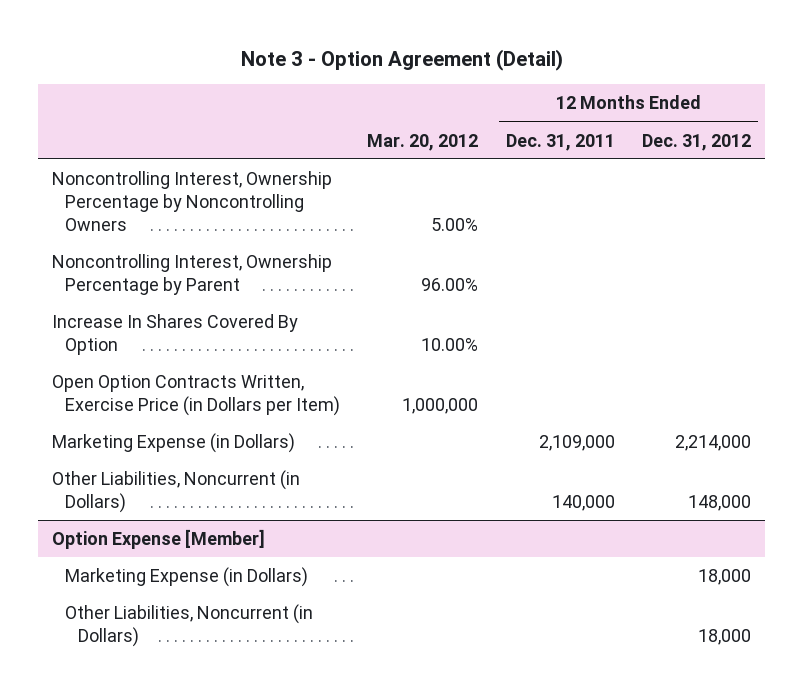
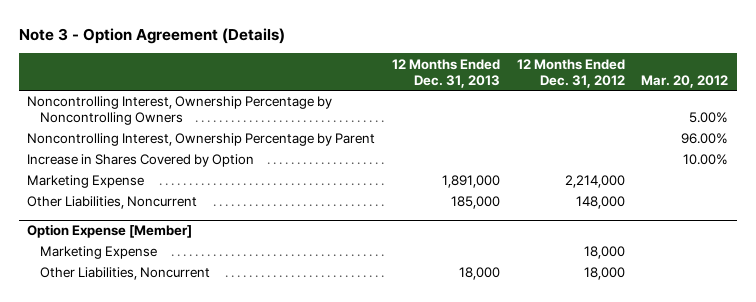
[240,49,563,72] Note 3 - Option Agreement (Detail) -> [18,27,285,44] Note 3 - Option Agreement (Details)
[505,133,615,151] Dec. 31, 2011 -> none
none -> [391,58,500,88] 12 Months Ended Dec. 31, 2013
[51,375,340,417] Open Option Contracts Written, Exercise Price (in Dollars per Item) -> none
[51,314,298,356] Increase In Shares Covered By Option -> [27,154,255,168] Increase in Shares Covered by Option
[51,433,295,454] Marketing Expense (in Dollars) -> [27,175,145,189] Marketing Expense
[51,470,300,514] Other Liabilities, Noncurrent (in Dollars) -> [27,196,198,210] Other Liabilities, Noncurrent
[64,567,308,588] Marketing Expense (in Dollars) -> [39,246,157,260] Marketing Expense
[64,604,313,648] Other Liabilities, Noncurrent (in Dollars) -> [39,267,210,281] Other Liabilities, Noncurrent

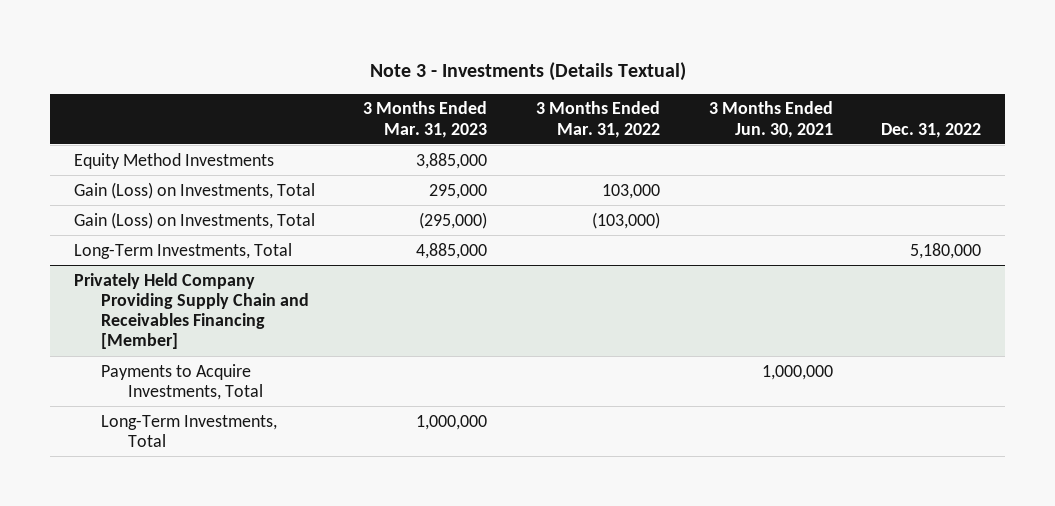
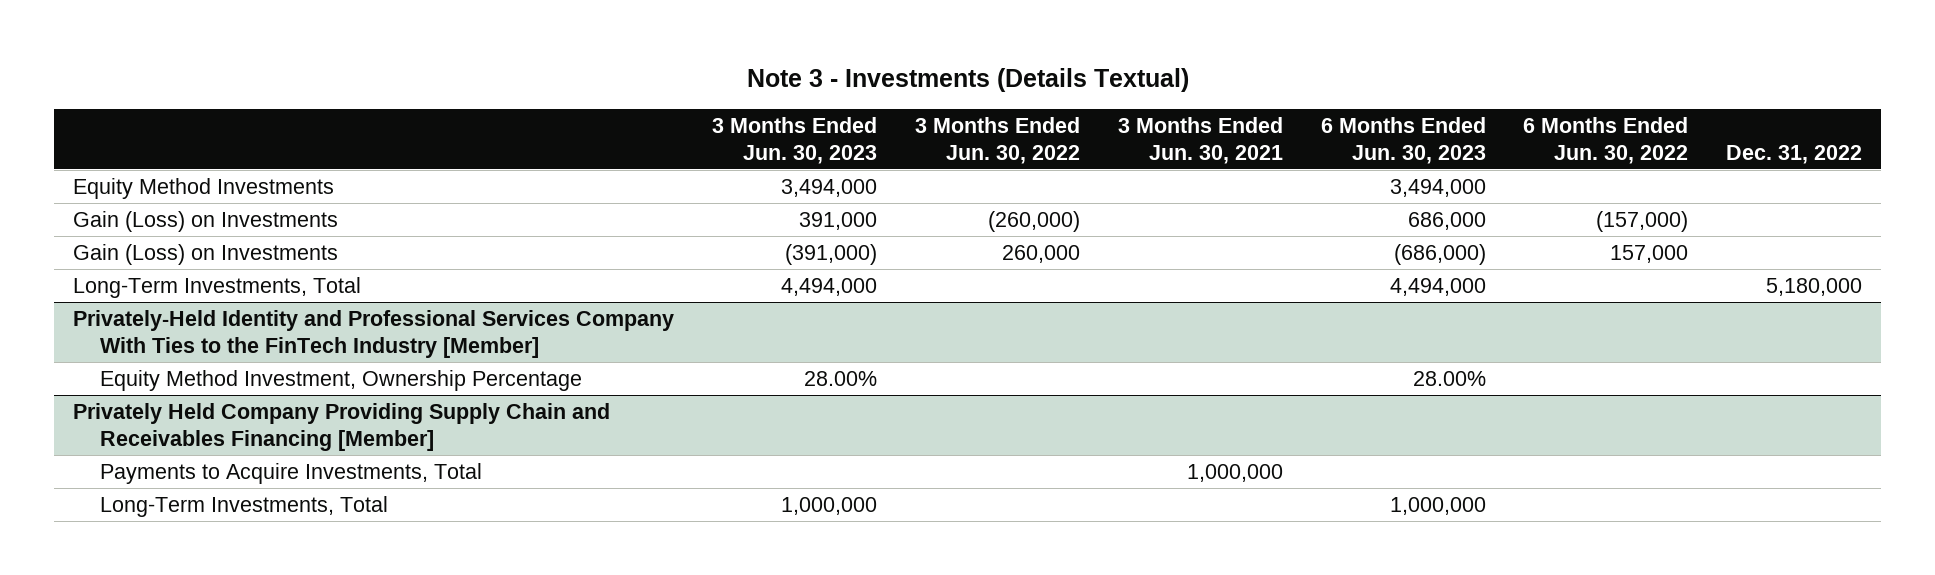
[363,101,488,138] 3 Months Ended Mar. 31, 2023 -> none
[536,101,661,138] 3 Months Ended Mar. 31, 2022 -> none
none -> [711,116,877,164] 3 Months Ended Jun. 30, 2023
none -> [914,116,1080,164] 3 Months Ended Jun. 30, 2022
none -> [1320,116,1486,164] 6 Months Ended Jun. 30, 2023
none -> [1523,116,1689,164] 6 Months Ended Jun. 30, 2022
[73,181,315,199] Gain (Loss) on Investments, Total -> [72,210,338,232] Gain (Loss) on Investments
[73,211,315,229] Gain (Loss) on Investments, Total -> [72,243,338,265] Gain (Loss) on Investments
none -> [72,309,674,358] Privately-Held Identity and Professional Services Company With Ties to the FinTech Industry [Member]
none -> [99,369,582,391] Equity Method Investment, Ownership Percentage

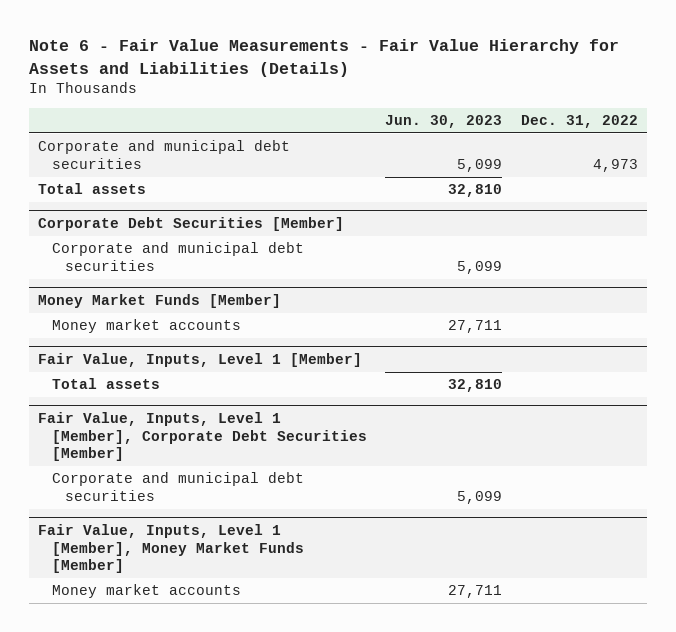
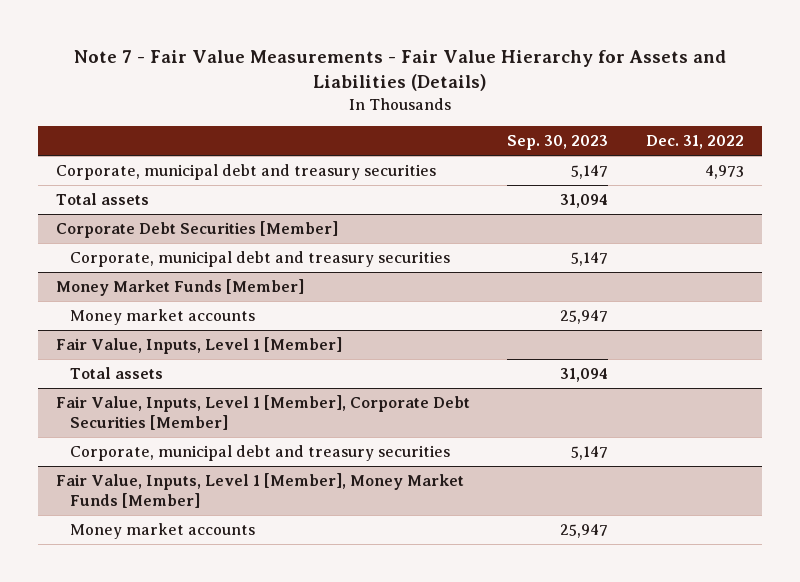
[29,39,620,77] Note 6 - Fair Value Measurements - Fair Value Hierarchy for Assets and Liabilities (Details) -> [73,50,726,92] Note 7 - Fair Value Measurements - Fair Value Hierarchy for Assets and Liabilities (Details)
[385,115,503,129] Jun. 30, 2023 -> none
none -> [507,135,609,151] Sep. 30, 2023
[38,140,291,169] Corporate and municipal debt securities -> [56,163,437,180] Corporate, municipal debt and treasury securities
[51,242,304,271] Corporate and municipal debt securities -> [69,250,450,267] Corporate, municipal debt and treasury securities
[51,472,304,501] Corporate and municipal debt securities -> [69,444,450,461] Corporate, municipal debt and treasury securities

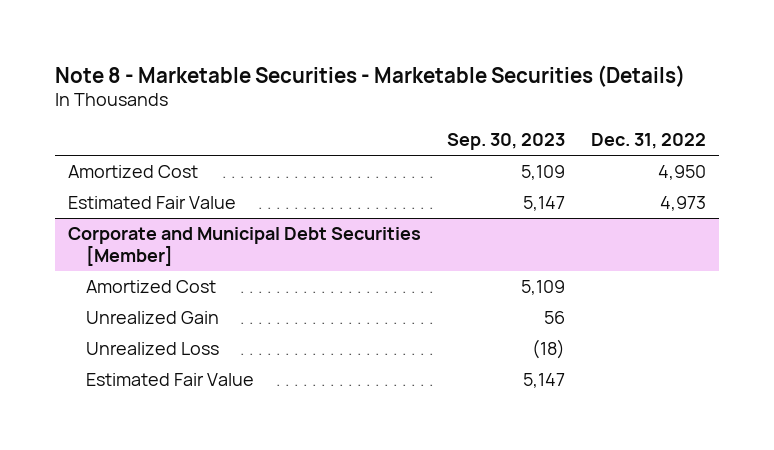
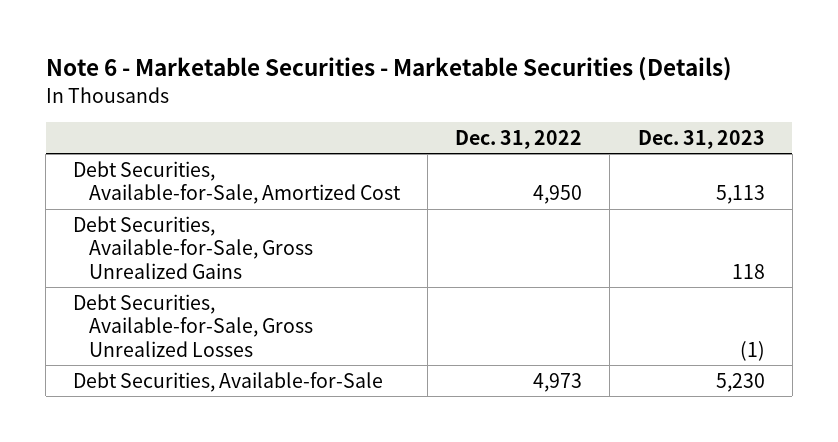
[54,64,685,87] Note 8 - Marketable Securities - Marketable Securities (Details) -> [45,57,732,82] Note 6 - Marketable Securities - Marketable Securities (Details)
[446,133,565,151] Sep. 30, 2023 -> none
none -> [637,129,765,149] Dec. 31, 2023
[67,226,421,267] Corporate and Municipal Debt Securities [Member] -> none
[86,279,217,293] Amortized Cost -> none
[86,310,220,324] Unrealized Gain -> none
[86,341,220,355] Unrealized Loss -> none
[86,372,255,386] Estimated Fair Value -> none
[67,164,198,178] Amortized Cost -> [73,160,402,205] Debt Securities, Available-for-Sale, Amortized Cost
none -> [73,215,314,279] Debt Securities, Available-for-Sale, Gross Unrealized Gains
none -> [73,293,314,357] Debt Securities, Available-for-Sale, Gross Unrealized Losses
[67,195,236,209] Estimated Fair Value -> [73,371,384,392] Debt Securities, Available-for-Sale

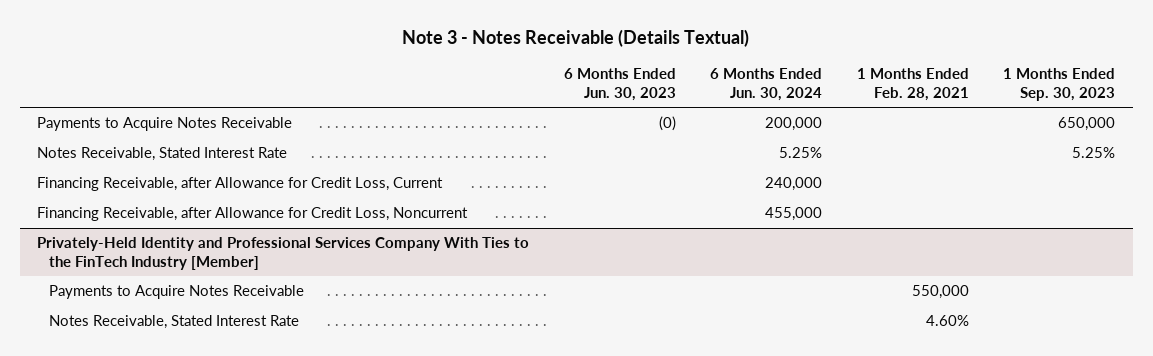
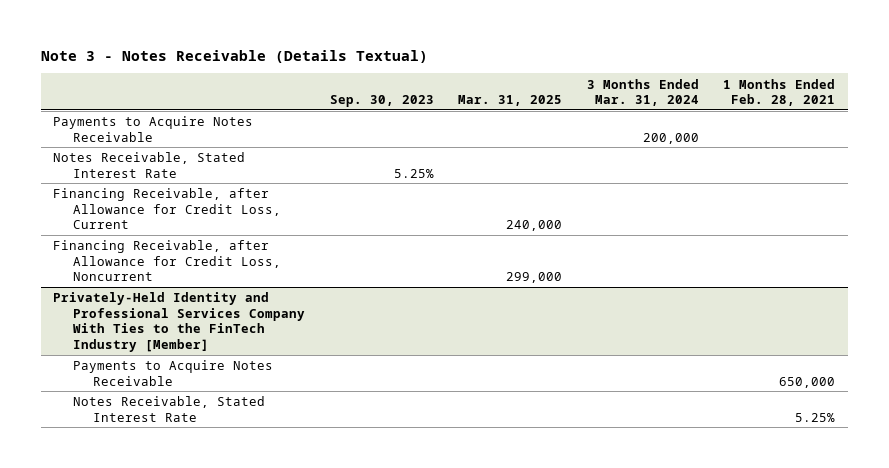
[563,68,676,101] 6 Months Ended Jun. 30, 2023 -> none
[710,68,823,101] 6 Months Ended Jun. 30, 2024 -> none
[1003,68,1116,101] 1 Months Ended Sep. 30, 2023 -> none
none -> [329,95,434,108] Sep. 30, 2023
none -> [458,95,563,107] Mar. 31, 2025
none -> [586,78,699,107] 3 Months Ended Mar. 31, 2024
[911,285,969,300] 550,000 -> [779,376,836,388] 650,000
[925,315,969,327] 4.60% -> [795,412,836,422] 5.25%

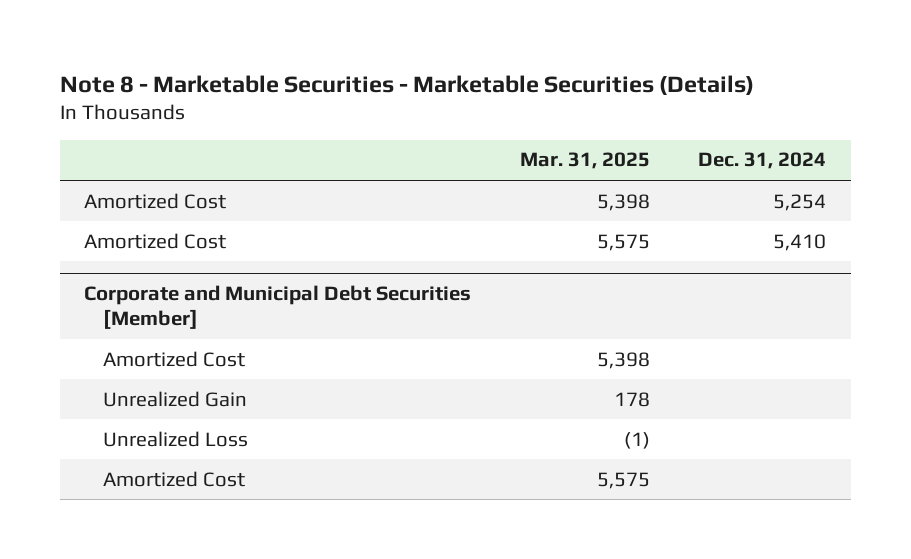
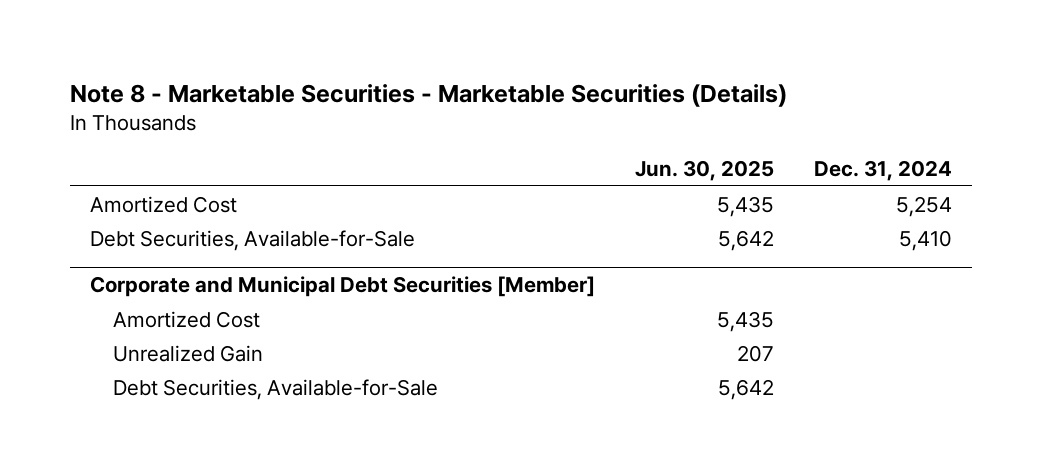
[519,152,650,170] Mar. 31, 2025 -> none
none -> [635,159,775,181] Jun. 30, 2025
[84,232,227,249] Amortized Cost -> [89,229,415,251] Debt Securities, Available-for-Sale
[102,430,248,447] Unrealized Loss -> none
[102,470,245,487] Amortized Cost -> [112,378,438,400] Debt Securities, Available-for-Sale

